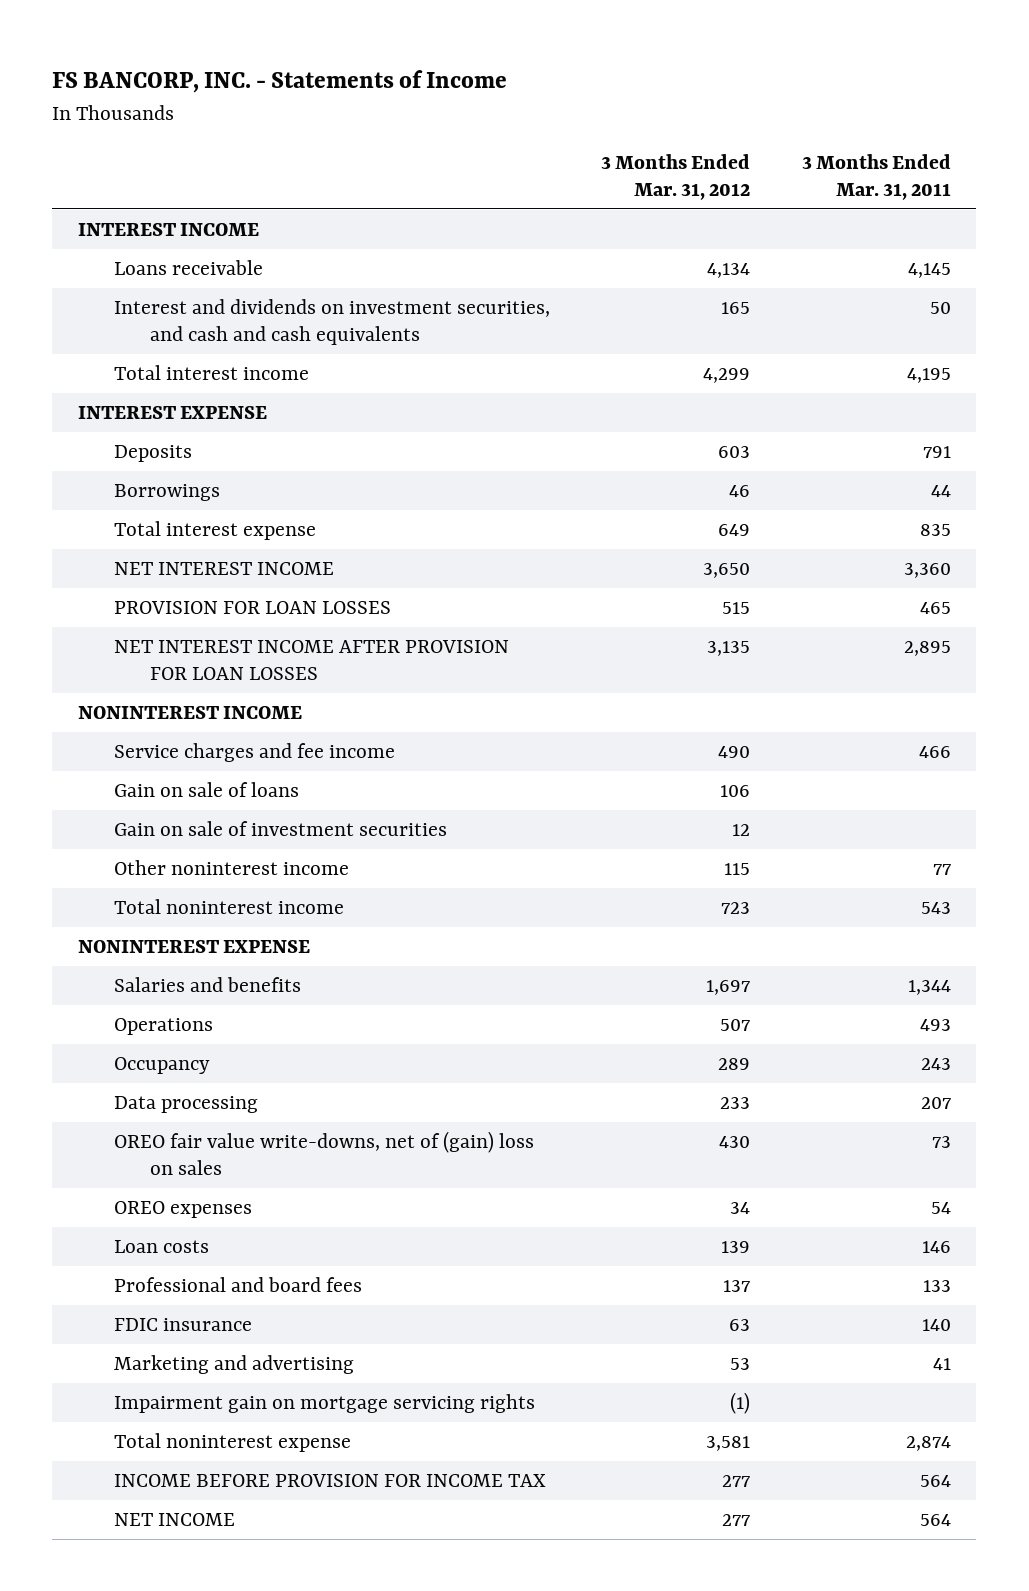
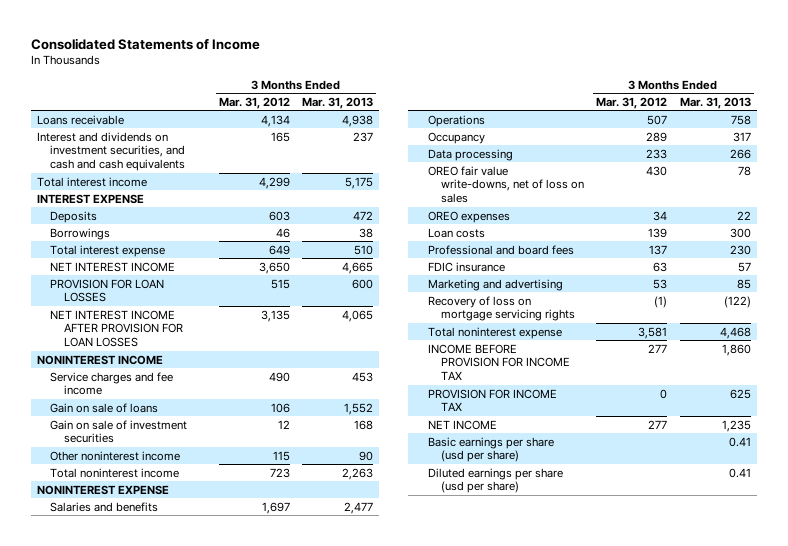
[52,70,508,94] FS BANCORP, INC. - Statements of Income -> [30,37,260,50] Consolidated Statements of Income
[801,154,951,200] 3 Months Ended Mar. 31, 2011 -> none
none -> [302,96,374,109] Mar. 31, 2013
[78,223,260,237] INTEREST INCOME -> none
[114,1131,535,1175] OREO fair value write-downs, net of (gain) loss on sales -> [427,165,585,204] OREO fair value write-downs, net of loss on sales
[114,1394,536,1414] Impairment gain on mortgage servicing rights -> [427,295,576,322] Recovery of loss on mortgage servicing rights
none -> [427,388,557,412] PROVISION FOR INCOME TAX
none -> [427,436,554,463] Basic earnings per share (usd per share)
none -> [427,467,563,494] Diluted earnings per share (usd per share)

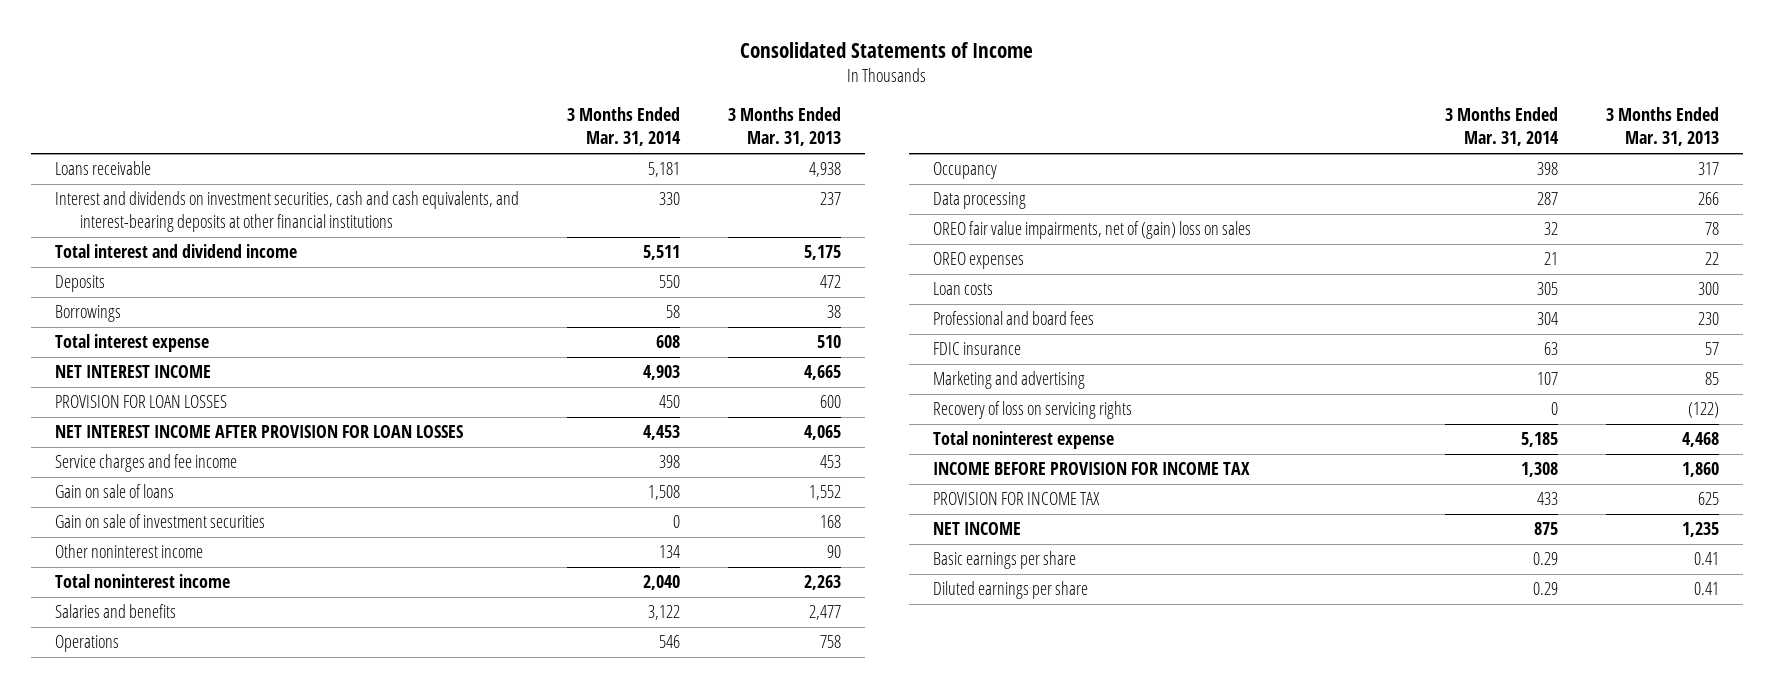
[218,96,290,109] Mar. 31, 2012 -> none
none -> [566,107,681,147] 3 Months Ended Mar. 31, 2014
[36,193,144,204] INTEREST EXPENSE -> none
[36,131,186,172] Interest and dividends on investment securities, and cash and cash equivalents -> [54,191,519,233] Interest and dividends on investment securities, cash and cash equivalents, and interest-bearing deposits at other financial institutions
[36,176,147,187] Total interest income -> [54,244,297,259] Total interest and dividend income
[36,354,163,365] NONINTEREST INCOME -> none
[36,484,169,495] NONINTEREST EXPENSE -> none
[427,165,585,204] OREO fair value write-downs, net of loss on sales -> [933,221,1252,240] OREO fair value impairments, net of (gain) loss on sales
[427,295,576,322] Recovery of loss on mortgage servicing rights -> [933,401,1133,420] Recovery of loss on servicing rights
[427,436,554,463] Basic earnings per share (usd per share) -> [933,551,1077,570] Basic earnings per share
[427,467,563,494] Diluted earnings per share (usd per share) -> [933,581,1089,600] Diluted earnings per share

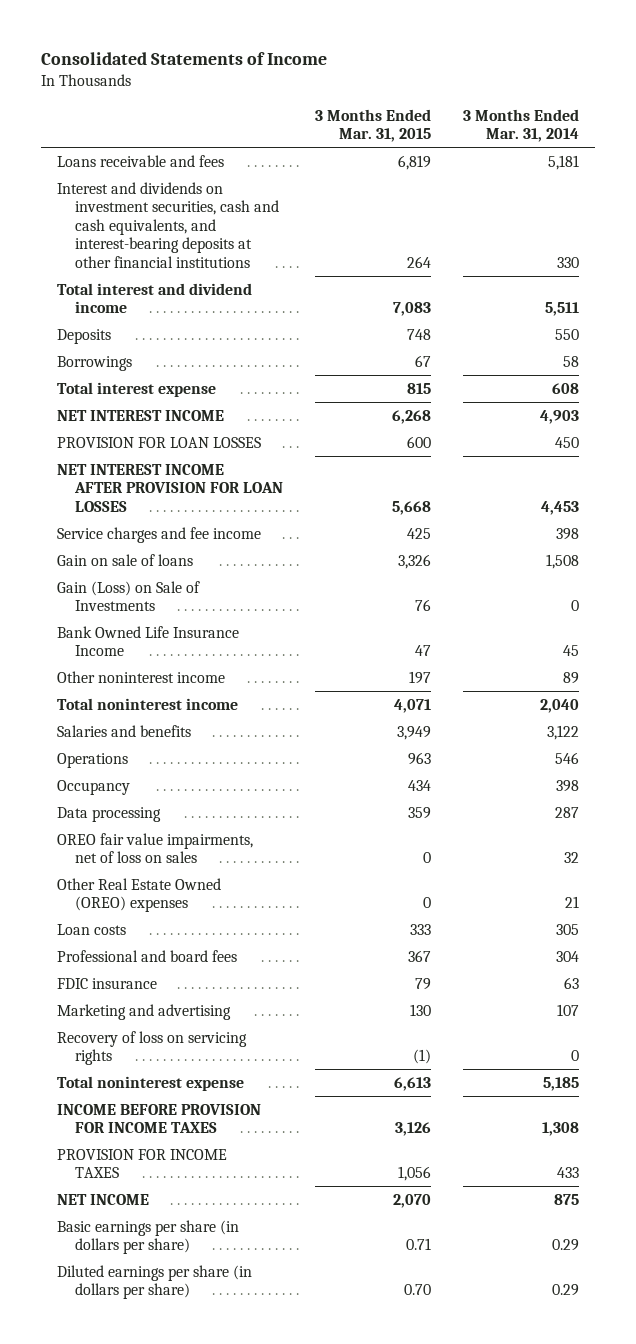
[727,107,841,147] 3 Months Ended Mar. 31, 2013 -> none
none -> [314,108,431,143] 3 Months Ended Mar. 31, 2015
[54,161,151,176] Loans receivable -> [56,154,224,167] Loans receivable and fees
[54,514,265,529] Gain on sale of investment securities -> [56,580,200,612] Gain (Loss) on Sale of Investments
none -> [56,625,239,657] Bank Owned Life Insurance Income
[658,545,680,559] 134 -> [562,671,579,684] 89
[933,221,1252,240] OREO fair value impairments, net of (gain) loss on sales -> [56,832,253,864] OREO fair value impairments, net of loss on sales
[933,252,1025,270] OREO expenses -> [56,877,221,913] Other Real Estate Owned (OREO) expenses
[933,462,1251,476] INCOME BEFORE PROVISION FOR INCOME TAX -> [56,1103,261,1134] INCOME BEFORE PROVISION FOR INCOME TAXES
[933,492,1101,506] PROVISION FOR INCOME TAX -> [56,1148,227,1179] PROVISION FOR INCOME TAXES
[933,551,1077,570] Basic earnings per share -> [56,1219,239,1255] Basic earnings per share (in dollars per share)
[933,581,1089,600] Diluted earnings per share -> [56,1264,252,1300] Diluted earnings per share (in dollars per share)

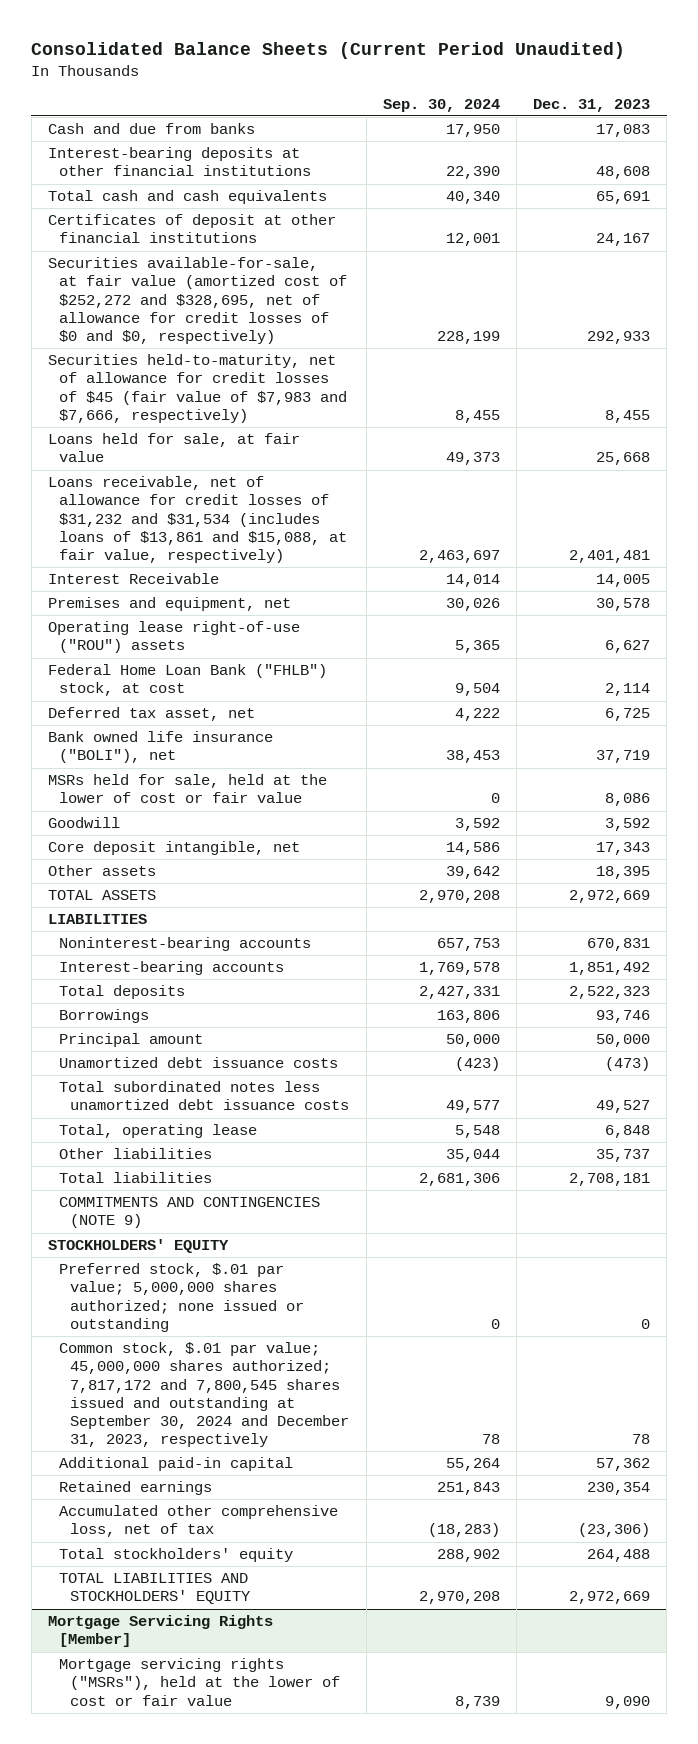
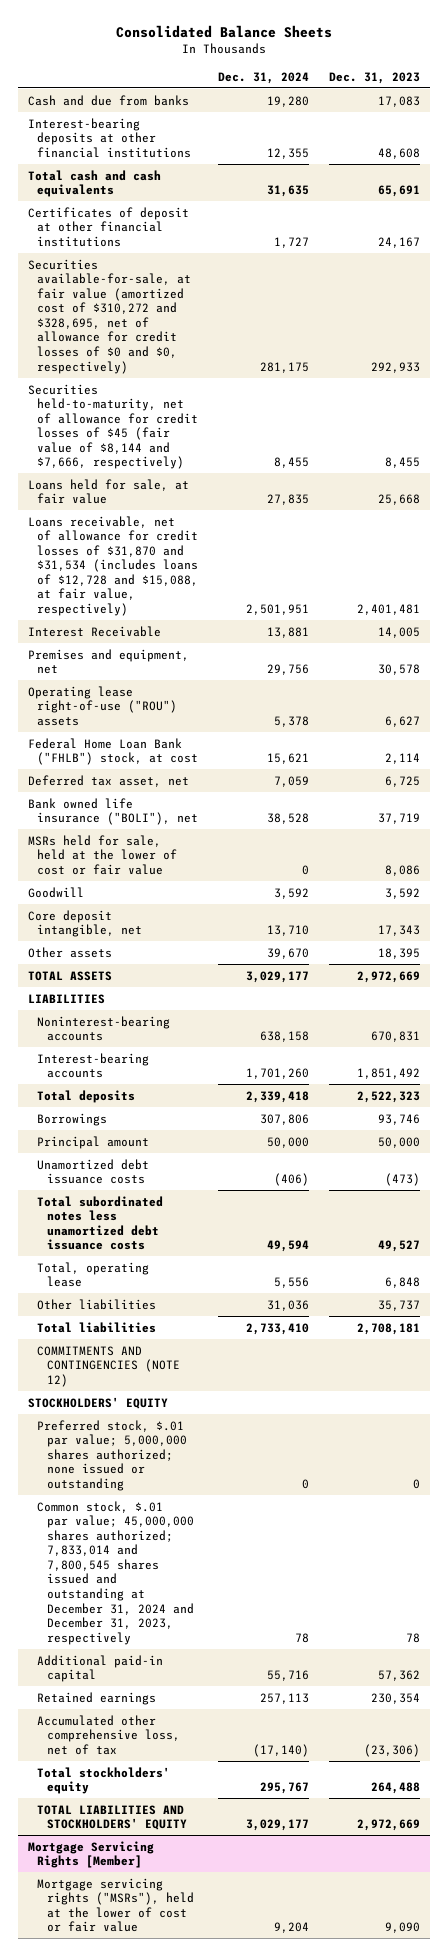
[31,42,626,60] Consolidated Balance Sheets (Current Period Unaudited) -> [115,24,332,38] Consolidated Balance Sheets
[382,98,500,112] Sep. 30, 2024 -> none
none -> [218,71,310,84] Dec. 31, 2024
[47,257,348,344] Securities available-for-sale, at fair value (amortized cost of $252,272 and $328,695, net of allowance for credit losses of $0 and $0, respectively) -> [27,258,192,374] Securities available-for-sale, at fair value (amortized cost of $310,272 and $328,695, net of allowance for credit losses of $0 and $0, respectively)
[47,354,348,423] Securities held-to-maturity, net of allowance for credit losses of $45 (fair value of $7,983 and $7,666, respectively) -> [27,383,199,470] Securities held-to-maturity, net of allowance for credit losses of $45 (fair value of $8,144 and $7,666, respectively)
[47,476,348,563] Loans receivable, net of allowance for credit losses of $31,232 and $31,534 (includes loans of $13,861 and $15,088, at fair value, respectively) -> [27,515,199,616] Loans receivable, net of allowance for credit losses of $31,870 and $31,534 (includes loans of $12,728 and $15,088, at fair value, respectively)
[59,1197,321,1229] COMMITMENTS AND CONTINGENCIES (NOTE 9) -> [37,1345,181,1387] COMMITMENTS AND CONTINGENCIES (NOTE 12)
[59,1342,350,1447] Common stock, $.01 par value; 45,000,000 shares authorized; 7,817,172 and 7,800,545 shares issued and outstanding at September 30, 2024 and December 31, 2023, respectively -> [37,1500,195,1645] Common stock, $.01 par value; 45,000,000 shares authorized; 7,833,014 and 7,800,545 shares issued and outstanding at December 31, 2024 and December 31, 2023, respectively

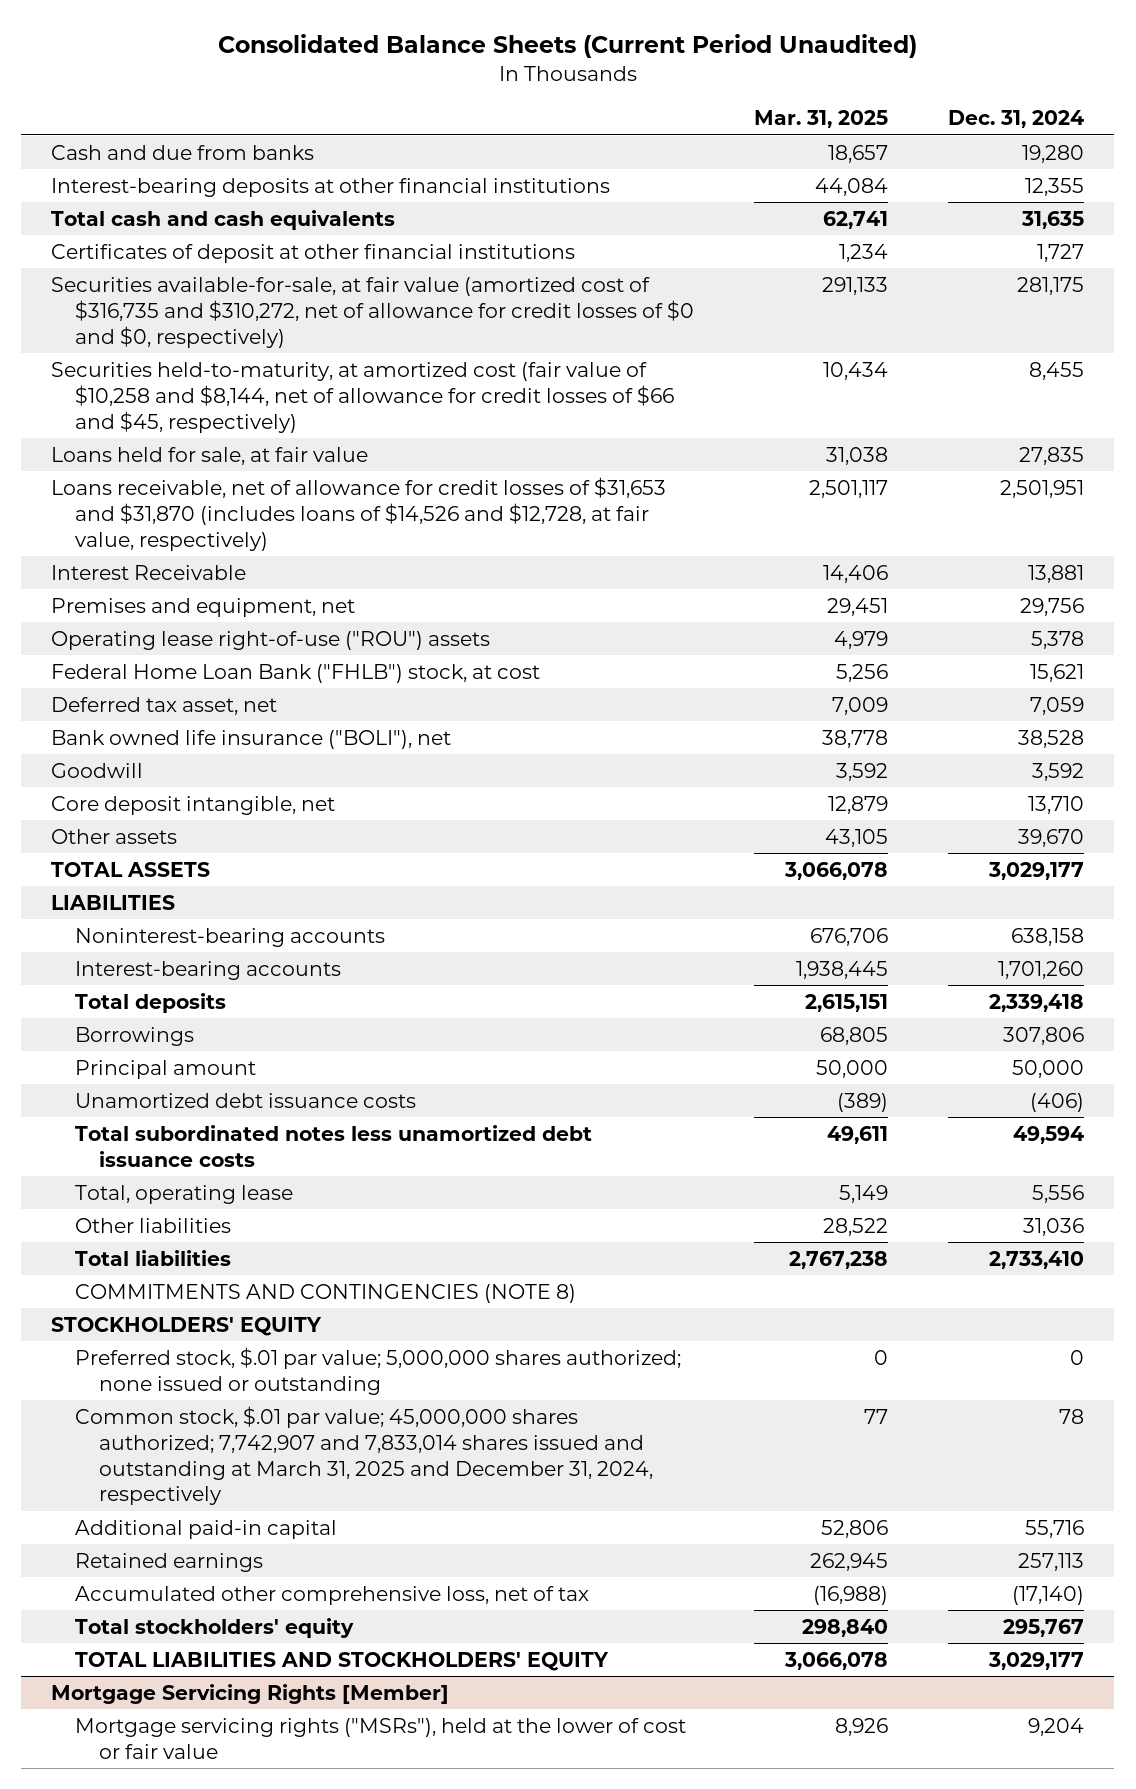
[115,24,332,38] Consolidated Balance Sheets -> [217,34,917,59] Consolidated Balance Sheets (Current Period Unaudited)
[329,71,421,84] Dec. 31, 2023 -> none
none -> [754,110,889,129] Mar. 31, 2025
[27,258,192,374] Securities available-for-sale, at fair value (amortized cost of $310,272 and $328,695, net of allowance for credit losses of $0 and $0, respectively) -> [51,276,695,348] Securities available-for-sale, at fair value (amortized cost of $316,735 and $310,272, net of allowance for credit losses of $0 and $0, respectively)
[27,383,199,470] Securities held-to-maturity, net of allowance for credit losses of $45 (fair value of $8,144 and $7,666, respectively) -> [51,361,675,433] Securities held-to-maturity, at amortized cost (fair value of $10,258 and $8,144, net of allowance for credit losses of $66 and $45, respectively)
[27,515,199,616] Loans receivable, net of allowance for credit losses of $31,870 and $31,534 (includes loans of $12,728 and $15,088, at fair value, respectively) -> [51,476,667,551] Loans receivable, net of allowance for credit losses of $31,653 and $31,870 (includes loans of $14,526 and $12,728, at fair value, respectively)
[27,834,178,875] MSRs held for sale, held at the lower of cost or fair value -> none
[37,1345,181,1387] COMMITMENTS AND CONTINGENCIES (NOTE 12) -> [75,1283,577,1303] COMMITMENTS AND CONTINGENCIES (NOTE 8)
[37,1500,195,1645] Common stock, $.01 par value; 45,000,000 shares authorized; 7,833,014 and 7,800,545 shares issued and outstanding at December 31, 2024 and December 31, 2023, respectively -> [75,1405,654,1506] Common stock, $.01 par value; 45,000,000 shares authorized; 7,742,907 and 7,833,014 shares issued and outstanding at March 31, 2025 and December 31, 2024, respectively

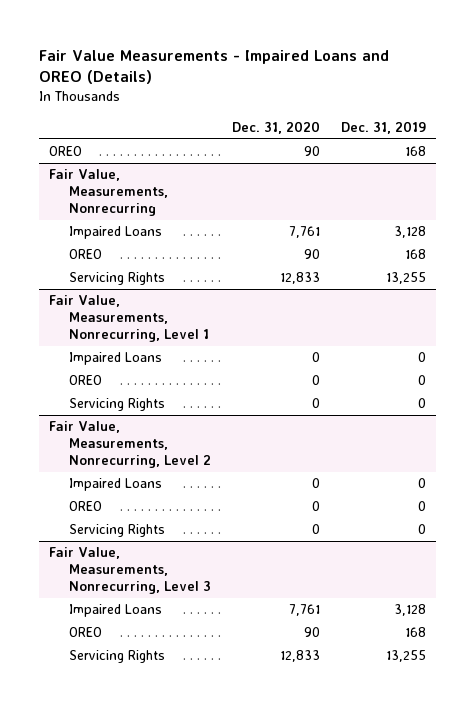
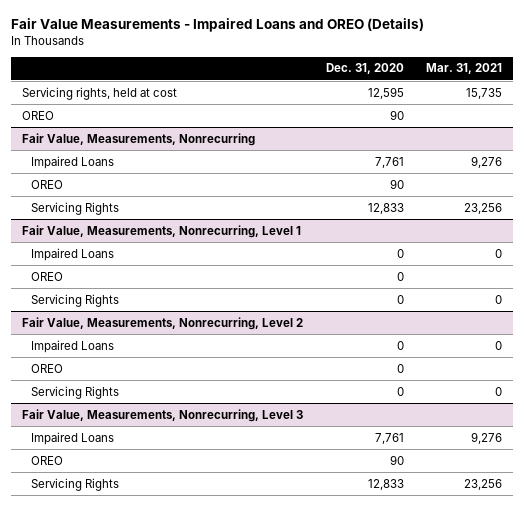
[340,120,426,134] Dec. 31, 2019 -> none
none -> [425,63,502,75] Mar. 31, 2021
none -> [22,86,178,100] Servicing rights, held at cost

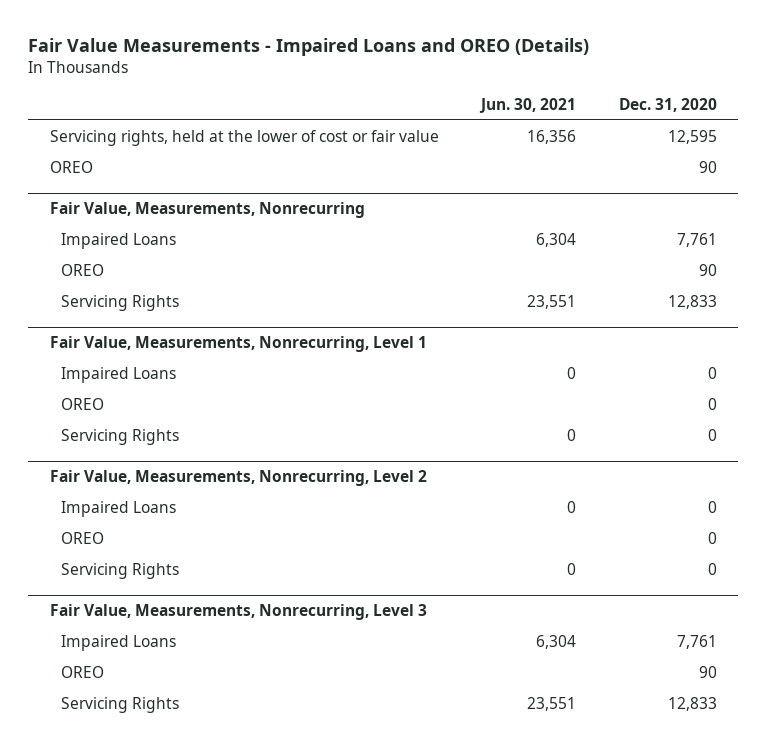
[425,63,502,75] Mar. 31, 2021 -> none
none -> [479,98,577,114] Jun. 30, 2021
[22,86,178,100] Servicing rights, held at cost -> [49,130,439,147] Servicing rights, held at the lower of cost or fair value

